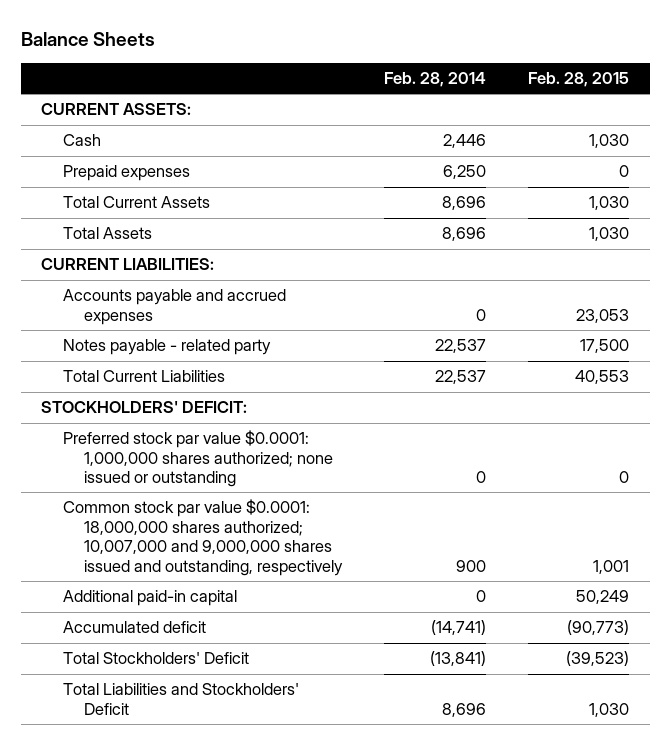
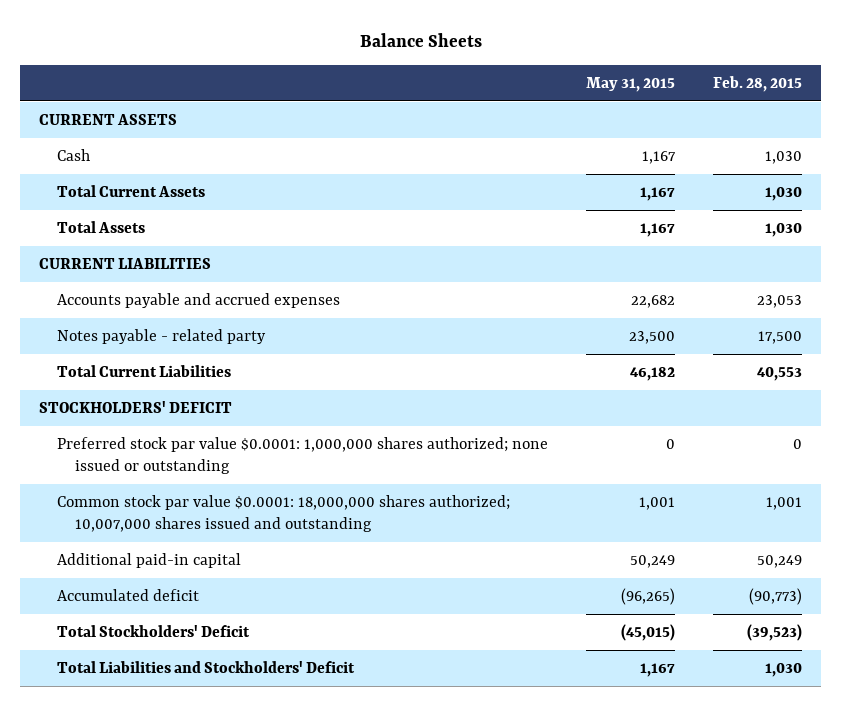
[383,72,486,88] Feb. 28, 2014 -> none
none -> [586,76,676,92] May 31, 2015
[41,103,192,116] CURRENT ASSETS: -> [39,113,178,125] CURRENT ASSETS
[62,165,190,182] Prepaid expenses -> none
[41,258,215,271] CURRENT LIABILITIES: -> [39,257,212,269] CURRENT LIABILITIES
[41,401,248,414] STOCKHOLDERS' DEFICIT: -> [39,400,233,413] STOCKHOLDERS' DEFICIT
[62,499,343,576] Common stock par value $0.0001: 18,000,000 shares authorized; 10,007,000 and 9,000,000 shares issued and outstanding, respectively -> [56,494,510,532] Common stock par value $0.0001: 18,000,000 shares authorized; 10,007,000 shares issued and outstanding

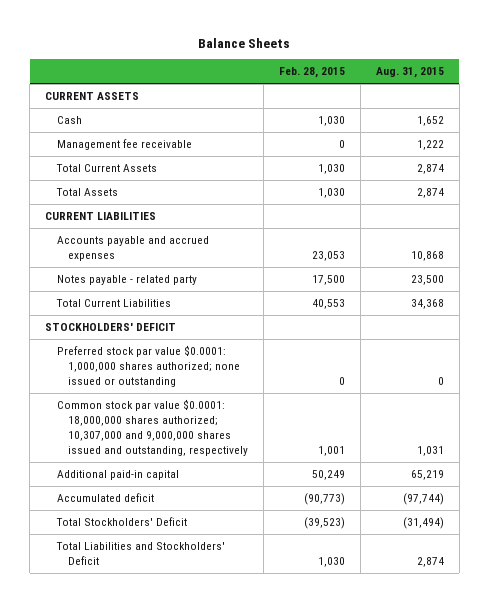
[586,76,676,92] May 31, 2015 -> none
none -> [375,67,444,79] Aug. 31, 2015
none -> [56,139,192,151] Management fee receivable
[56,494,510,532] Common stock par value $0.0001: 18,000,000 shares authorized; 10,007,000 shares issued and outstanding -> [56,399,249,456] Common stock par value $0.0001: 18,000,000 shares authorized; 10,307,000 and 9,000,000 shares issued and outstanding, respectively

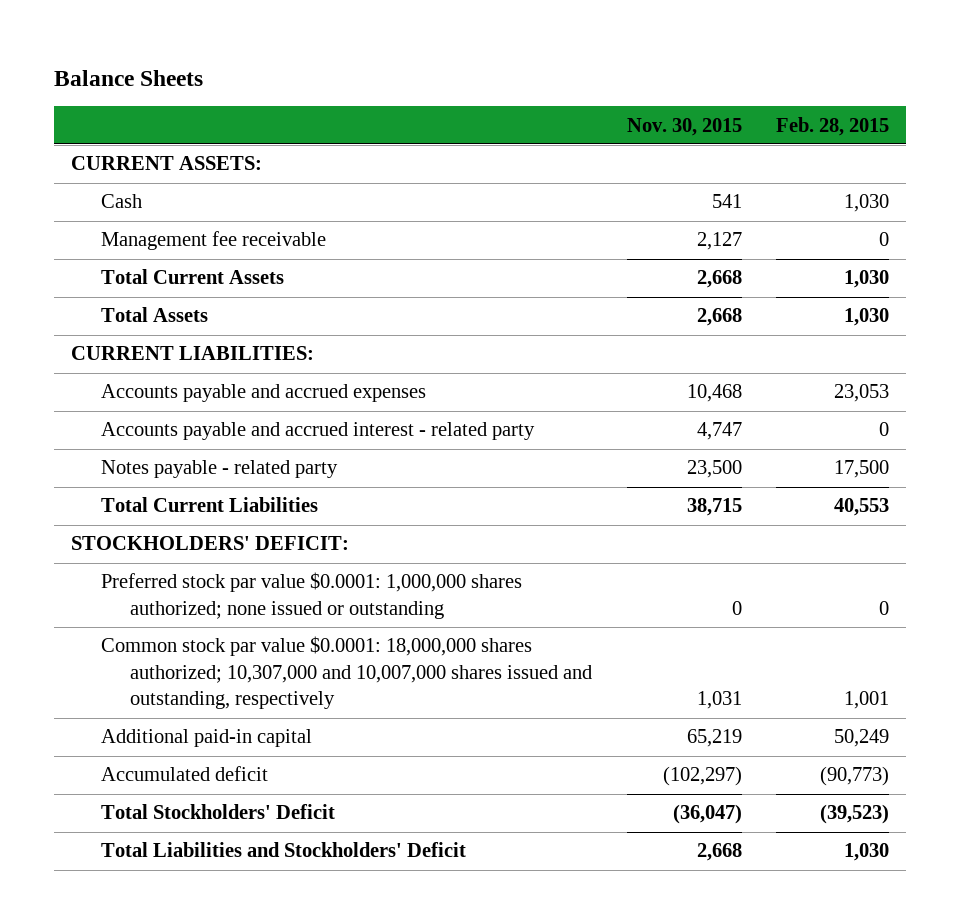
[375,67,444,79] Aug. 31, 2015 -> none
none -> [626,117,742,136] Nov. 30, 2015
[45,92,140,101] CURRENT ASSETS -> [71,156,263,171] CURRENT ASSETS:
[45,212,157,221] CURRENT LIABILITIES -> [71,346,315,361] CURRENT LIABILITIES:
none -> [100,422,535,441] Accounts payable and accrued interest - related party
[45,323,177,332] STOCKHOLDERS' DEFICIT -> [71,536,350,551] STOCKHOLDERS' DEFICIT:
[56,399,249,456] Common stock par value $0.0001: 18,000,000 shares authorized; 10,307,000 and 9,000,000 shares issued and outstanding, respectively -> [100,636,592,710] Common stock par value $0.0001: 18,000,000 shares authorized; 10,307,000 and 10,007,000 shares issued and outstanding, respectively

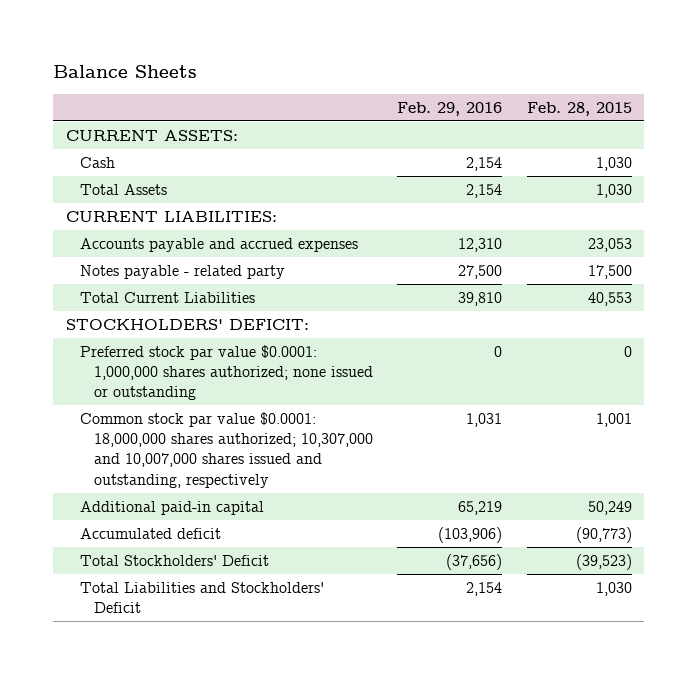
[626,117,742,136] Nov. 30, 2015 -> none
none -> [397,102,503,117] Feb. 29, 2016
[100,231,326,251] Management fee receivable -> none
[100,269,284,285] Total Current Assets -> none
[100,422,535,441] Accounts payable and accrued interest - related party -> none

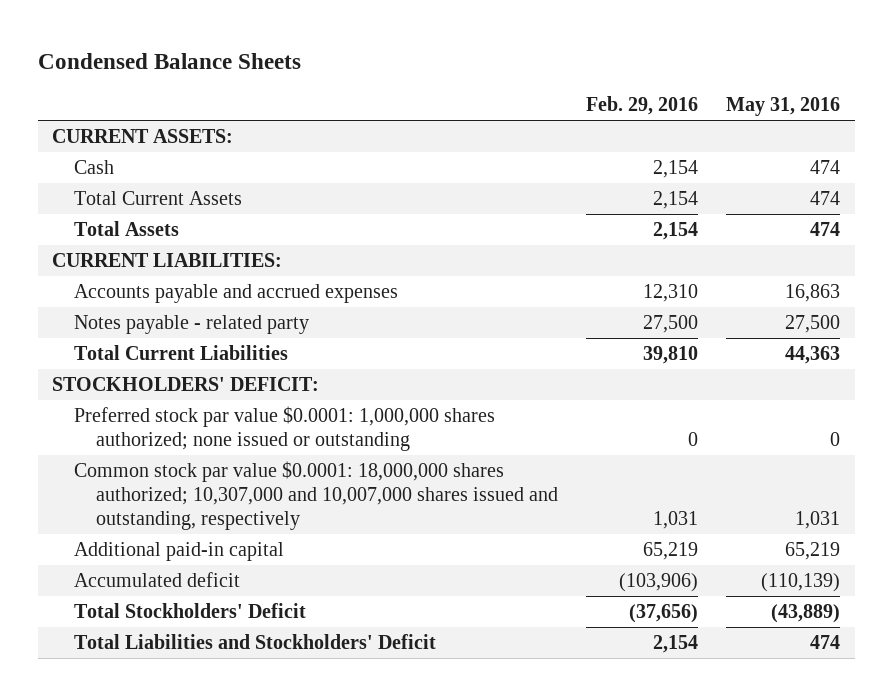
[53,65,198,79] Balance Sheets -> [37,52,301,69] Condensed Balance Sheets
[526,102,632,117] Feb. 28, 2015 -> none
none -> [726,97,841,117] May 31, 2016
none -> [74,191,243,206] Total Current Assets

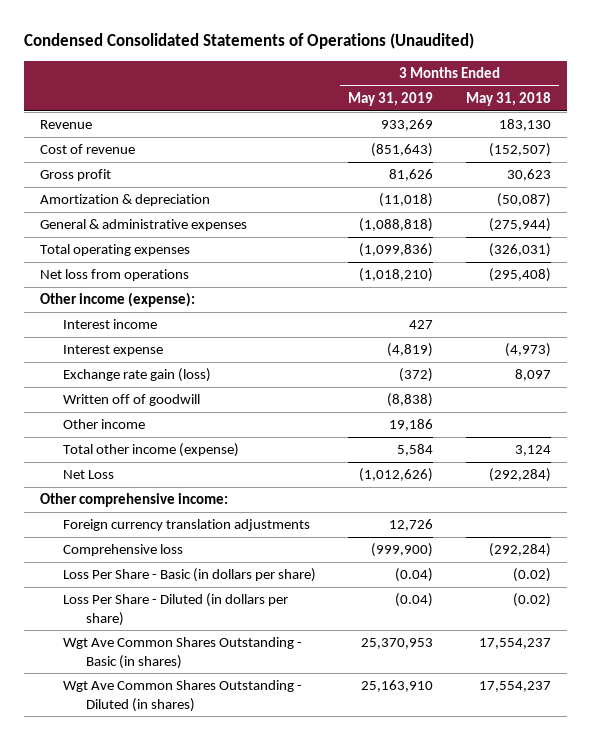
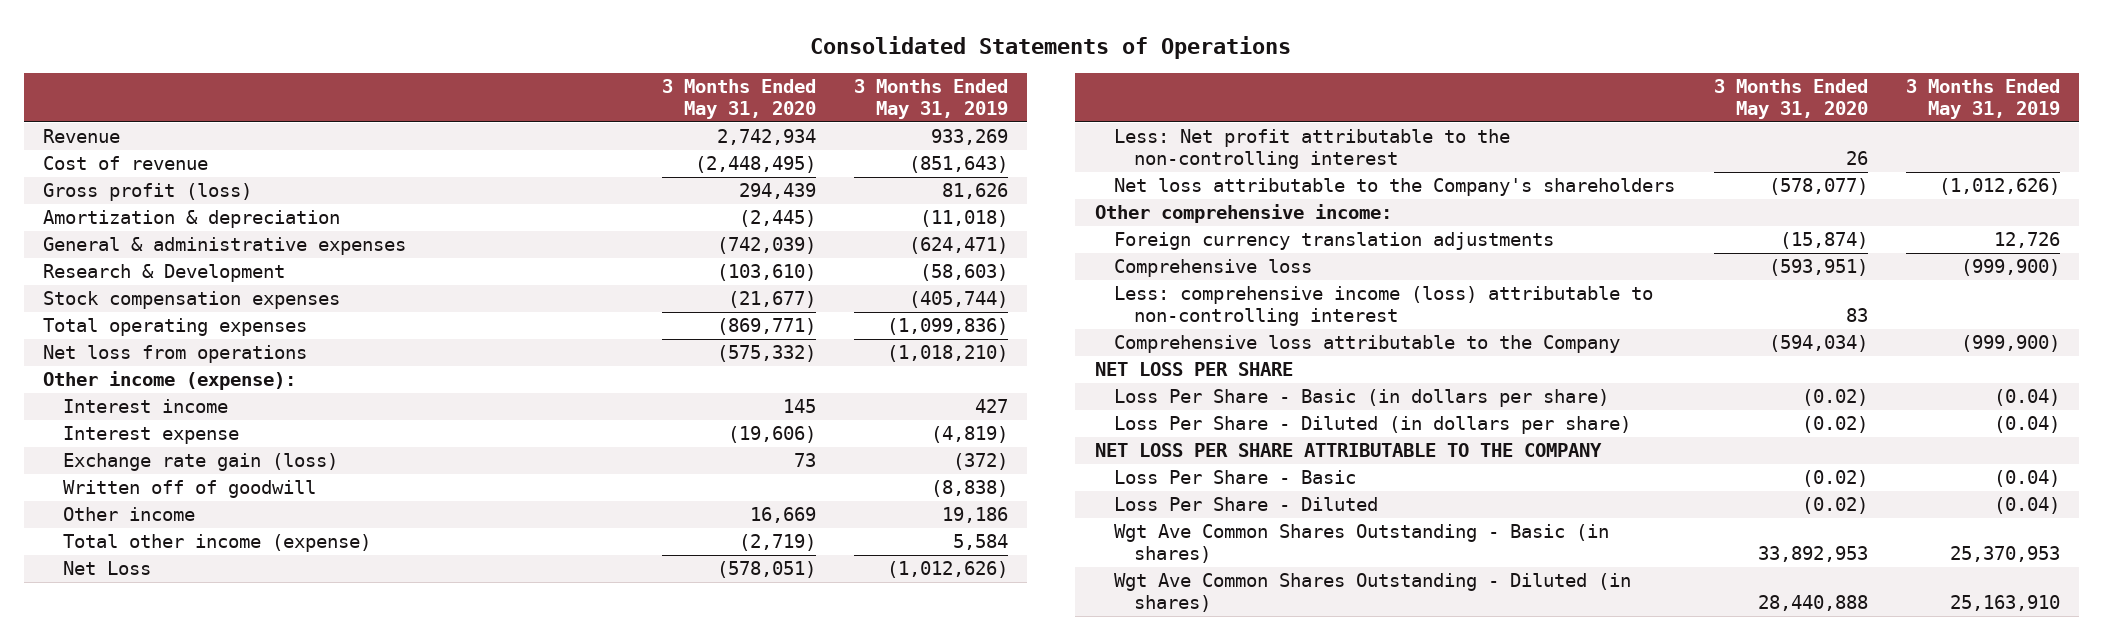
[24,33,475,50] Condensed Consolidated Statements of Operations (Unaudited) -> [810,35,1292,59] Consolidated Statements of Operations
[465,91,551,106] May 31, 2018 -> none
none -> [662,79,817,120] 3 Months Ended May 31, 2020
[40,169,112,182] Gross profit -> [43,183,253,202] Gross profit (loss)
[359,218,434,233] (1,088,818) -> [909,237,1009,255] (624,471)
none -> [43,264,286,283] Research & Development
none -> [43,291,341,310] Stock compensation expenses
none -> [1114,129,1511,170] Less: Net profit attributable to the non-controlling interest
none -> [1114,178,1676,197] Net loss attributable to the Company's shareholders
none -> [1114,286,1654,327] Less: comprehensive income (loss) attributable to non-controlling interest
none -> [1114,335,1621,354] Comprehensive loss attributable to the Company
none -> [1094,362,1293,377] NET LOSS PER SHARE
none -> [1094,443,1602,458] NET LOSS PER SHARE ATTRIBUTABLE TO THE COMPANY
none -> [1114,470,1357,485] Loss Per Share - Basic
none -> [1114,497,1379,512] Loss Per Share - Diluted

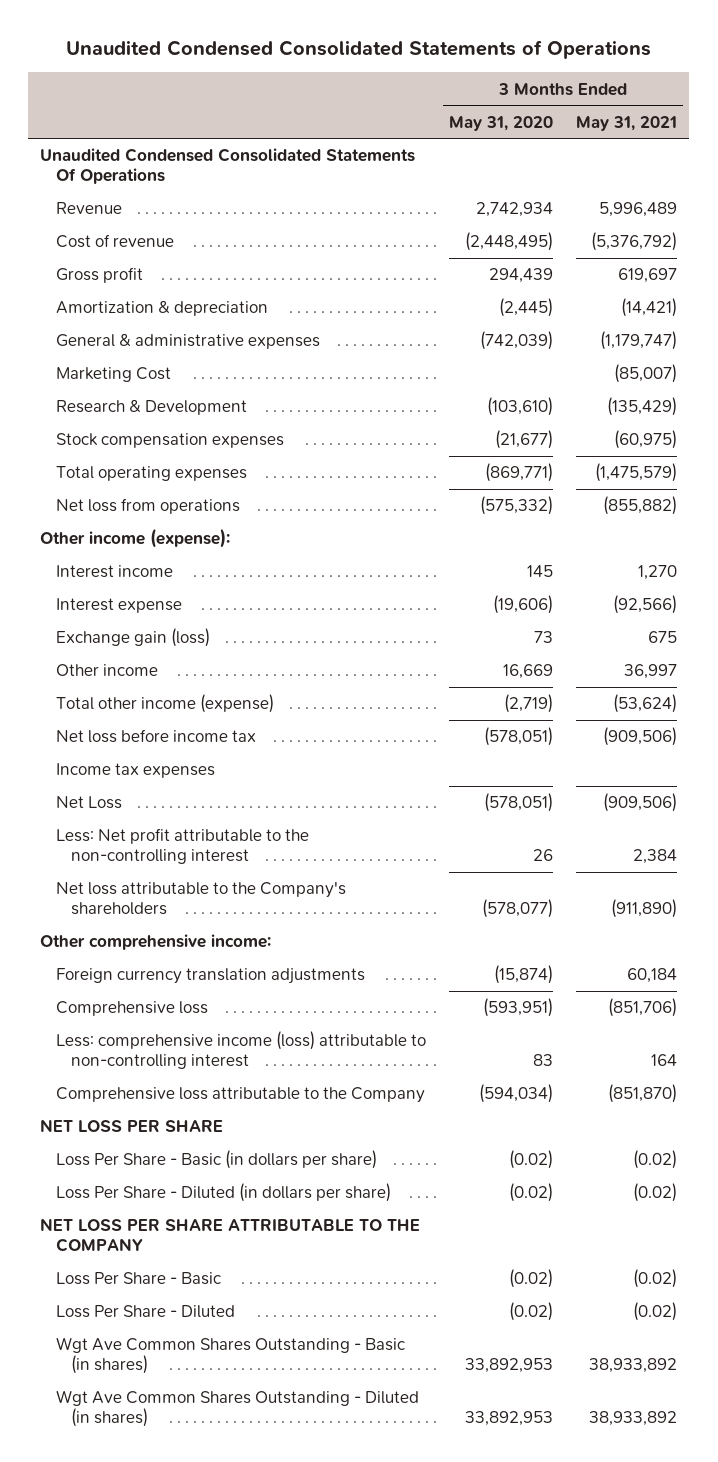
[810,35,1292,59] Consolidated Statements of Operations -> [65,40,651,60] Unaudited Condensed Consolidated Statements of Operations
[854,79,1009,120] 3 Months Ended May 31, 2019 -> none
none -> [576,115,678,131] May 31, 2021
none -> [40,148,416,185] Unaudited Condensed Consolidated Statements Of Operations
[43,183,253,202] Gross profit (loss) -> [55,267,143,284] Gross profit
none -> [55,367,171,383] Marketing Cost
[62,480,316,499] Written off of goodwill -> none
[62,453,338,472] Exchange rate gain (loss) -> [55,628,210,648] Exchange gain (loss)
none -> [55,729,256,744] Net loss before income tax
none -> [55,763,215,779] Income tax expenses
[1757,595,1868,612] 28,440,888 -> [465,1411,554,1427] 33,892,953

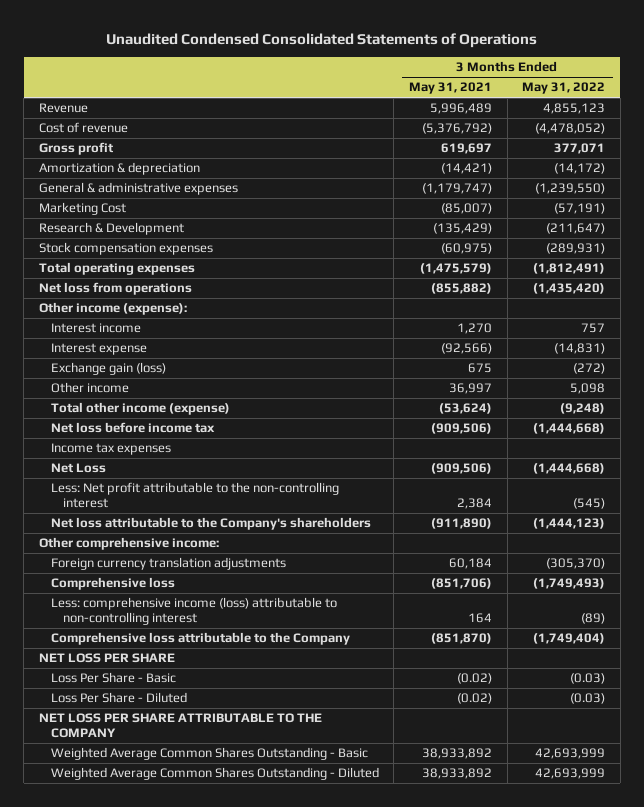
[449,115,554,131] May 31, 2020 -> none
none -> [522,82,606,95] May 31, 2022
[40,148,416,185] Unaudited Condensed Consolidated Statements Of Operations -> none
[55,1150,377,1170] Loss Per Share - Basic (in dollars per share) -> none
[55,1183,391,1203] Loss Per Share - Diluted (in dollars per share) -> none
[40,1218,421,1253] NET LOSS PER SHARE ATTRIBUTABLE TO THE COMPANY -> [38,713,322,739] NET LOSS PER SHARE ATTRIBUTABLE TO THE COMPANY
[55,1337,405,1375] Wgt Ave Common Shares Outstanding - Basic (in shares) -> [50,747,368,761] Weighted Average Common Shares Outstanding - Basic
[55,1390,419,1428] Wgt Ave Common Shares Outstanding - Diluted (in shares) -> [50,767,379,781] Weighted Average Common Shares Outstanding - Diluted

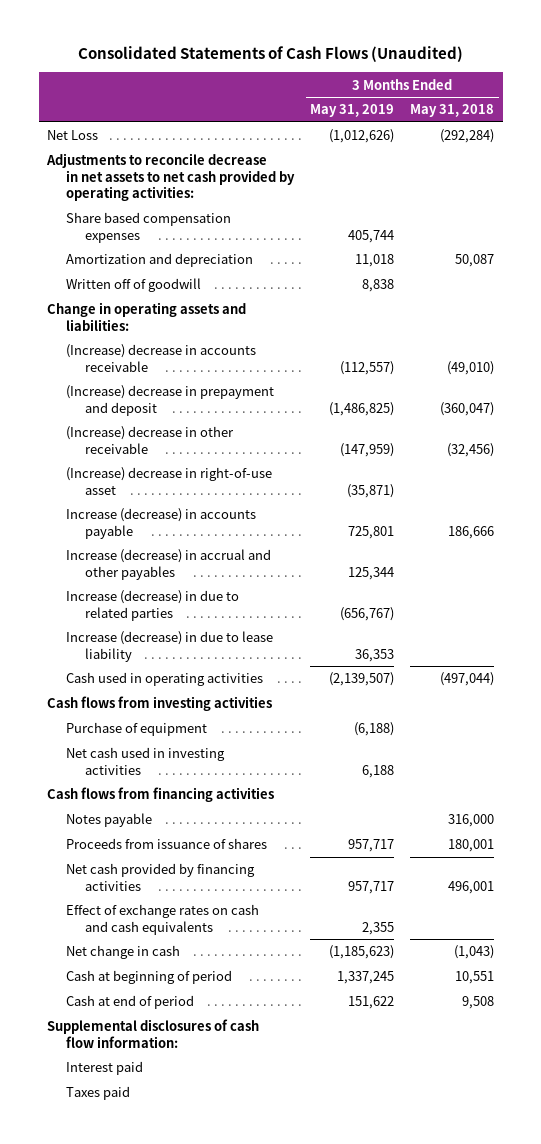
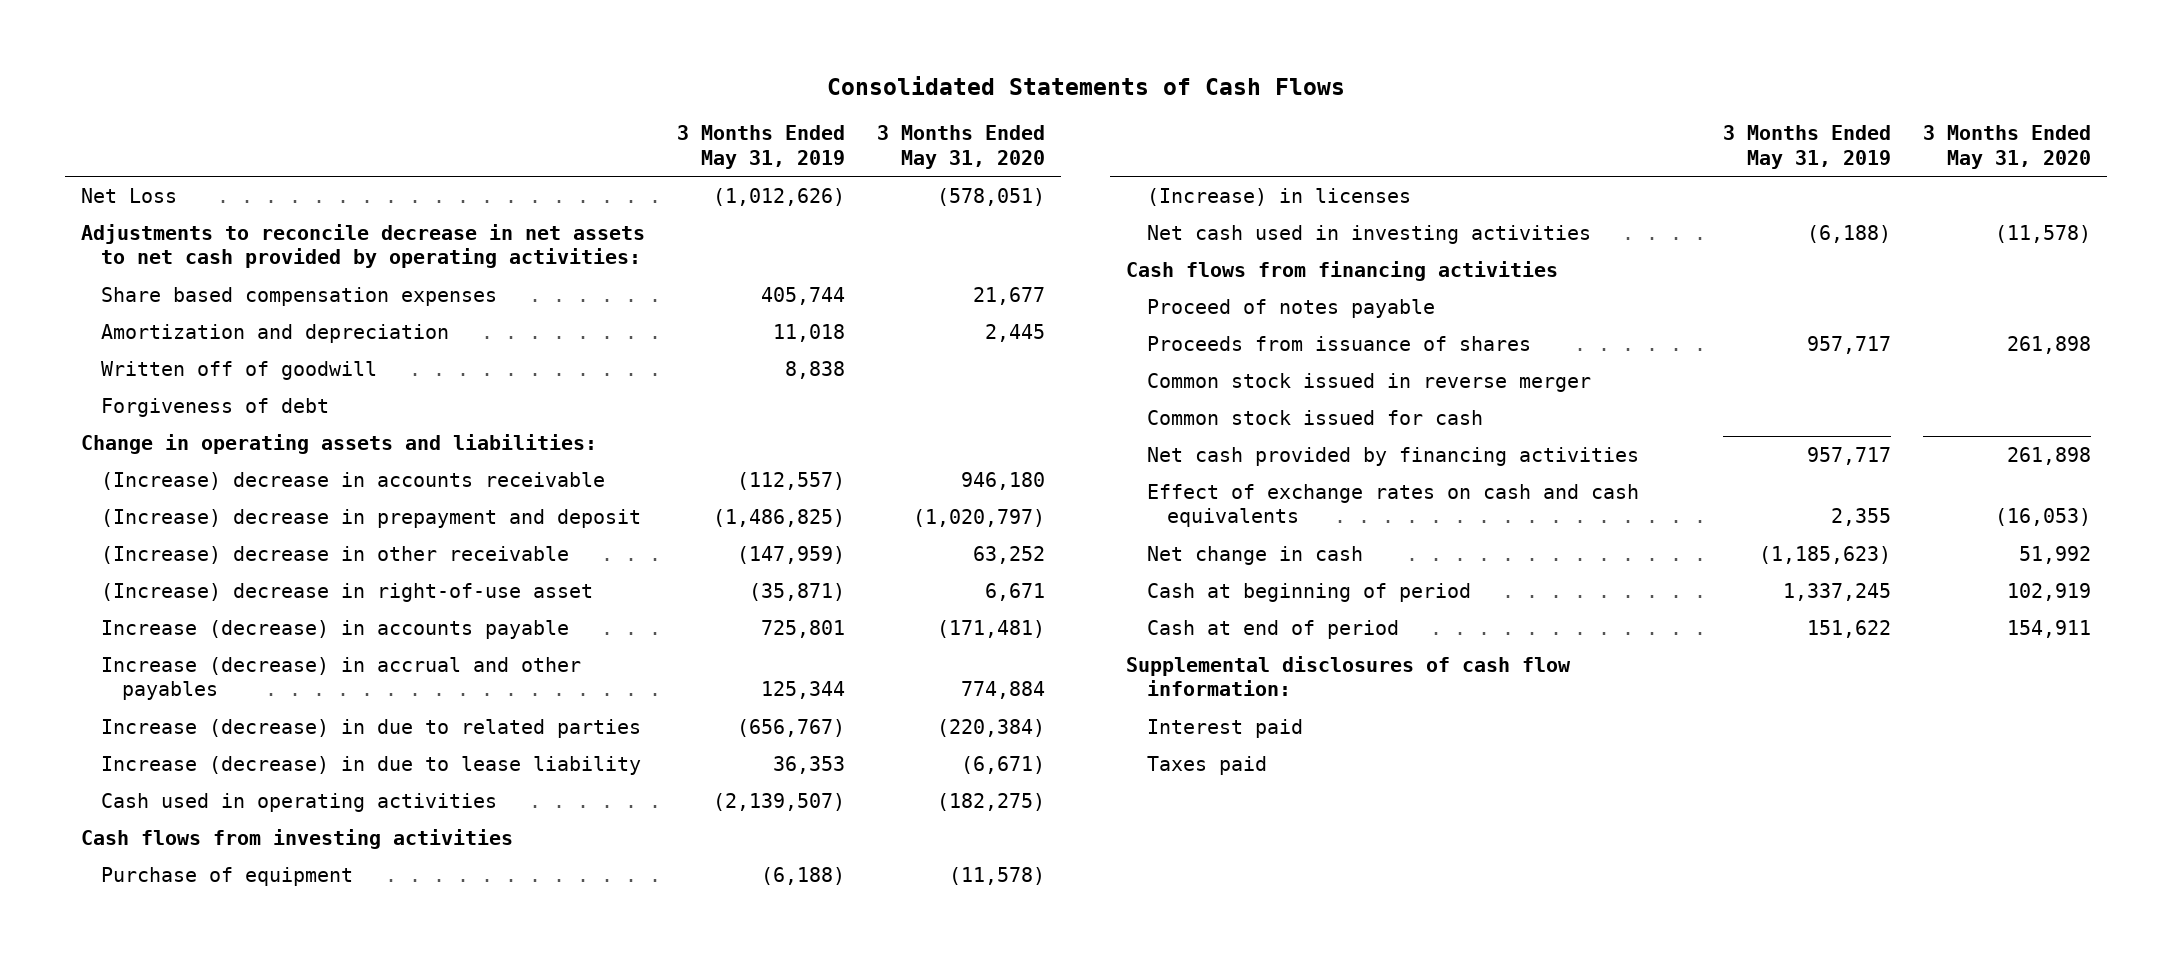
[77,46,463,63] Consolidated Statements of Cash Flows (Unaudited) -> [826,75,1345,95] Consolidated Statements of Cash Flows
[410,104,495,118] May 31, 2018 -> none
none -> [877,125,1046,169] 3 Months Ended May 31, 2020
none -> [101,397,330,417] Forgiveness of debt
none -> [1146,187,1411,206] (Increase) in licenses
[362,764,395,778] 6,188 -> [1806,224,1891,243] (6,188)
[65,813,152,828] Notes payable -> [1146,298,1435,318] Proceed of notes payable
none -> [1146,372,1591,392] Common stock issued in reverse merger
none -> [1146,409,1483,425] Common stock issued for cash

